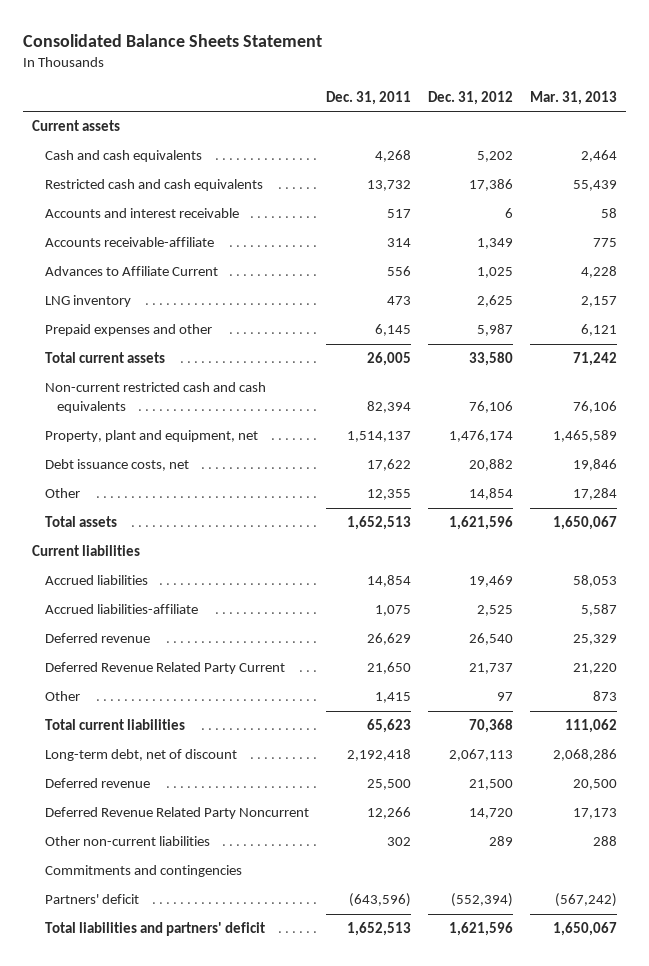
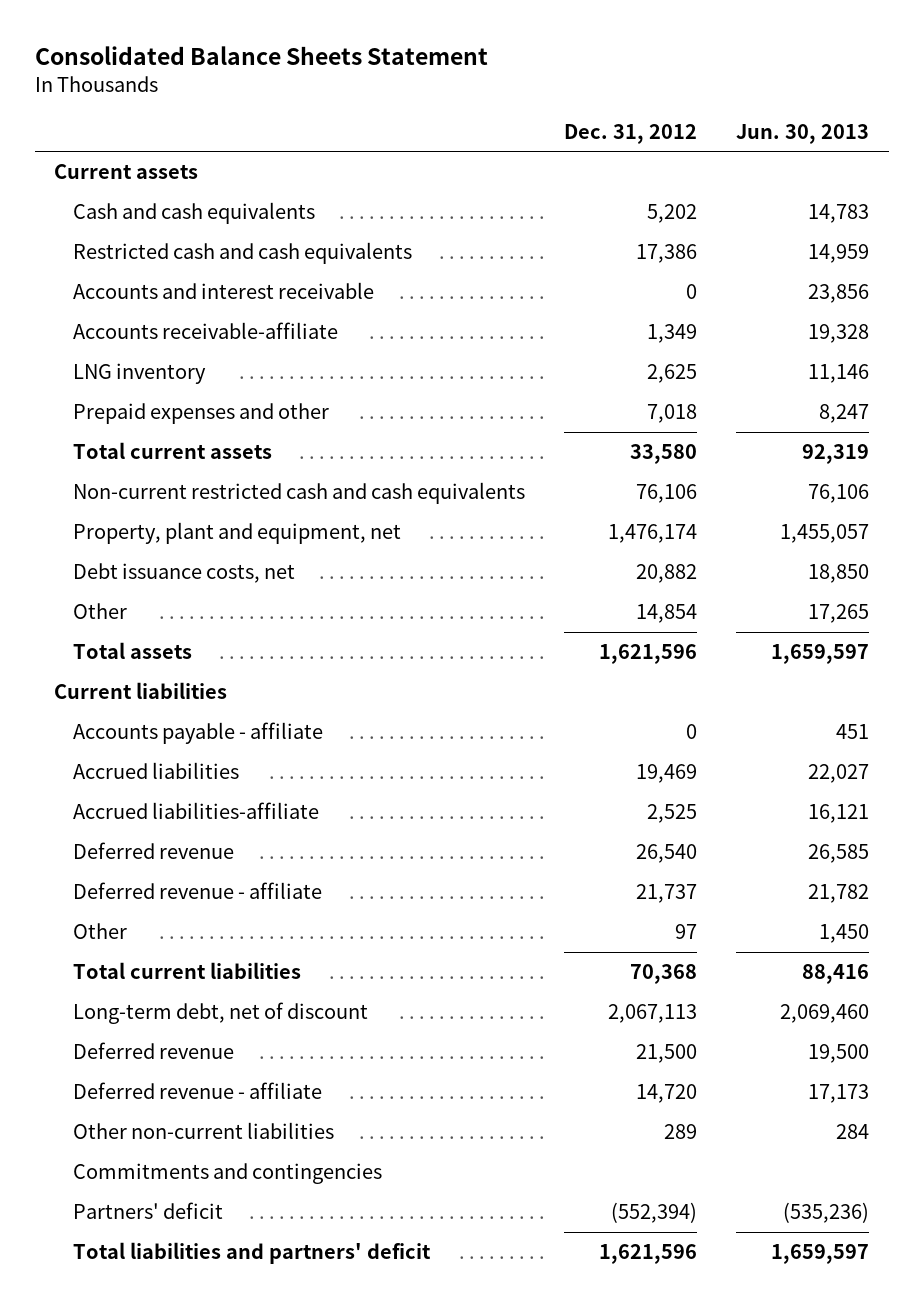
[325,90,411,105] Dec. 31, 2011 -> none
[530,90,618,105] Mar. 31, 2013 -> none
none -> [736,123,870,144] Jun. 30, 2013
[504,208,513,219] 6 -> [686,284,698,300] 0
[44,266,218,277] Advances to Affiliate Current -> none
[476,324,513,337] 5,987 -> [647,404,698,424] 7,018
none -> [73,722,324,745] Accounts payable - affiliate
[44,662,285,675] Deferred Revenue Related Party Current -> [73,882,323,900] Deferred revenue - affiliate
[44,807,309,820] Deferred Revenue Related Party Noncurrent -> [73,1082,323,1100] Deferred revenue - affiliate

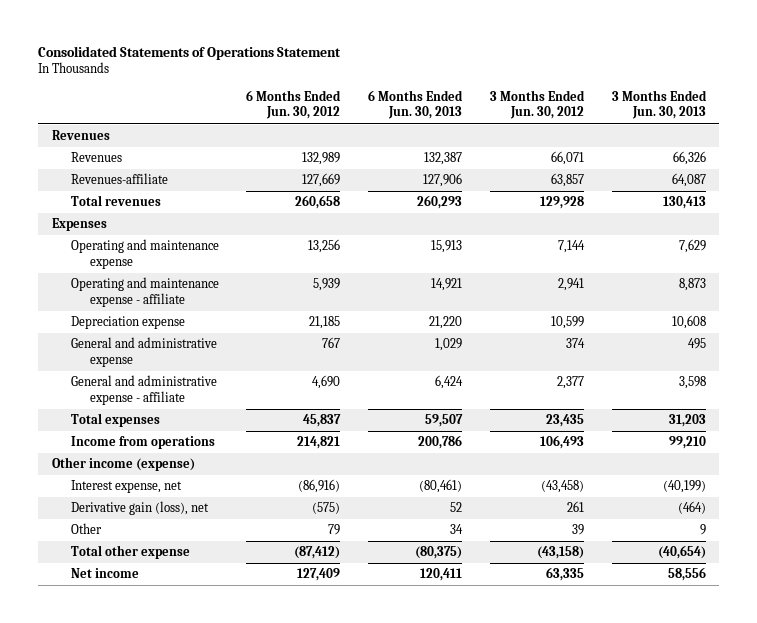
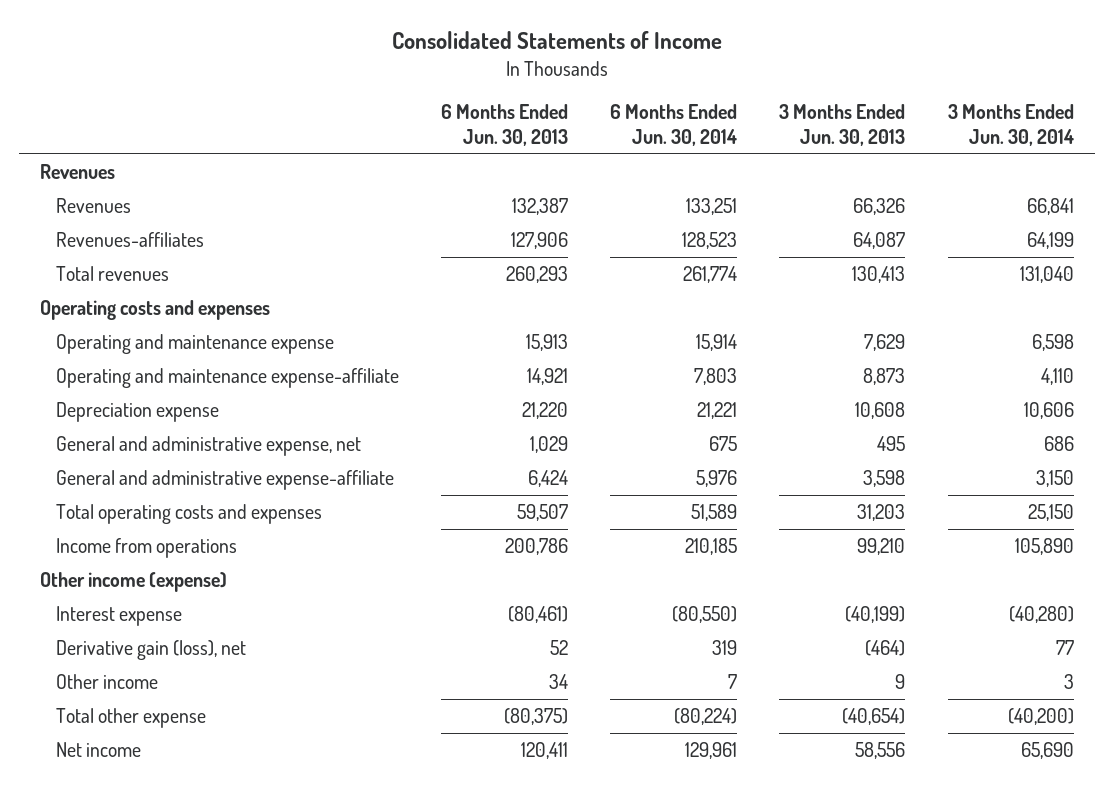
[37,45,341,60] Consolidated Statements of Operations Statement -> [391,31,722,50] Consolidated Statements of Income
[246,90,342,120] 6 Months Ended Jun. 30, 2012 -> none
[489,90,585,120] 3 Months Ended Jun. 30, 2012 -> none
none -> [610,104,738,147] 6 Months Ended Jun. 30, 2014
none -> [947,104,1074,147] 3 Months Ended Jun. 30, 2014
[70,173,168,185] Revenues-affiliate -> [55,232,204,248] Revenues-affiliates
[51,218,107,232] Expenses -> [39,300,270,321] Operating costs and expenses
[70,277,219,307] Operating and maintenance expense - affiliate -> [55,368,399,389] Operating and maintenance expense-affiliate
[70,337,217,367] General and administrative expense -> [55,436,361,457] General and administrative expense, net
[70,375,217,405] General and administrative expense - affiliate -> [55,470,394,491] General and administrative expense-affiliate
[70,413,160,428] Total expenses -> [55,504,322,525] Total operating costs and expenses
[70,480,182,494] Interest expense, net -> [55,606,182,627] Interest expense
[70,523,102,535] Other -> [55,674,158,690] Other income

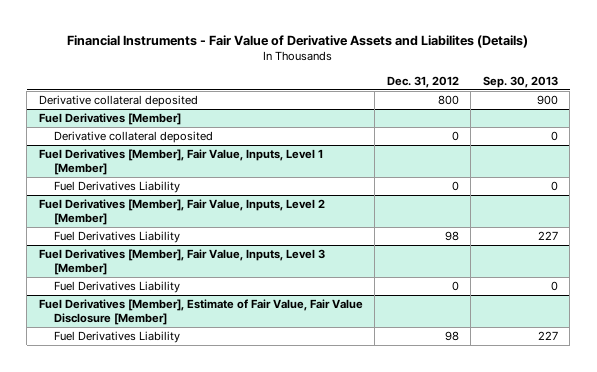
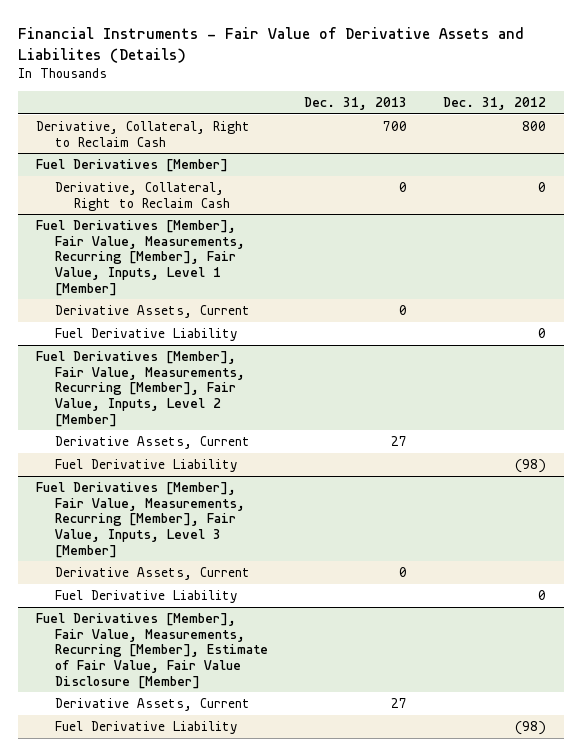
[482,75,558,88] Sep. 30, 2013 -> none
none -> [304,97,408,111] Dec. 31, 2013
[38,95,198,108] Derivative collateral deposited -> [35,121,250,147] Derivative, Collateral, Right to Reclaim Cash
[53,131,213,144] Derivative collateral deposited -> [54,182,230,211] Derivative, Collateral, Right to Reclaim Cash
[38,149,323,175] Fuel Derivatives [Member], Fair Value, Inputs, Level 1 [Member] -> [35,220,245,296] Fuel Derivatives [Member], Fair Value, Measurements, Recurring [Member], Fair Value, Inputs, Level 1 [Member]
none -> [54,305,250,319] Derivative Assets, Current
[53,181,180,194] Fuel Derivatives Liability -> [54,328,238,342] Fuel Derivative Liability
[38,199,325,225] Fuel Derivatives [Member], Fair Value, Inputs, Level 2 [Member] -> [35,351,245,427] Fuel Derivatives [Member], Fair Value, Measurements, Recurring [Member], Fair Value, Inputs, Level 2 [Member]
none -> [54,436,250,450] Derivative Assets, Current
[53,231,180,244] Fuel Derivatives Liability -> [54,459,238,473] Fuel Derivative Liability
[444,231,459,242] 98 -> [515,459,547,474] (98)
[38,249,325,275] Fuel Derivatives [Member], Fair Value, Inputs, Level 3 [Member] -> [35,482,245,558] Fuel Derivatives [Member], Fair Value, Measurements, Recurring [Member], Fair Value, Inputs, Level 3 [Member]
none -> [54,567,250,581] Derivative Assets, Current
[53,281,180,294] Fuel Derivatives Liability -> [54,590,238,604] Fuel Derivative Liability
[38,299,363,325] Fuel Derivatives [Member], Estimate of Fair Value, Fair Value Disclosure [Member] -> [35,613,268,689] Fuel Derivatives [Member], Fair Value, Measurements, Recurring [Member], Estimate of Fair Value, Fair Value Disclosure [Member]
none -> [54,698,250,712] Derivative Assets, Current
[53,331,180,344] Fuel Derivatives Liability -> [54,721,238,735] Fuel Derivative Liability
[444,331,459,342] 98 -> [515,721,547,736] (98)

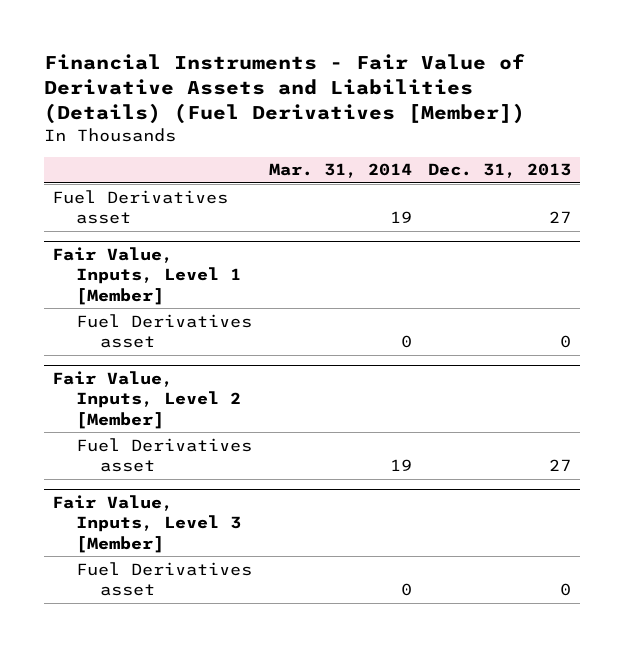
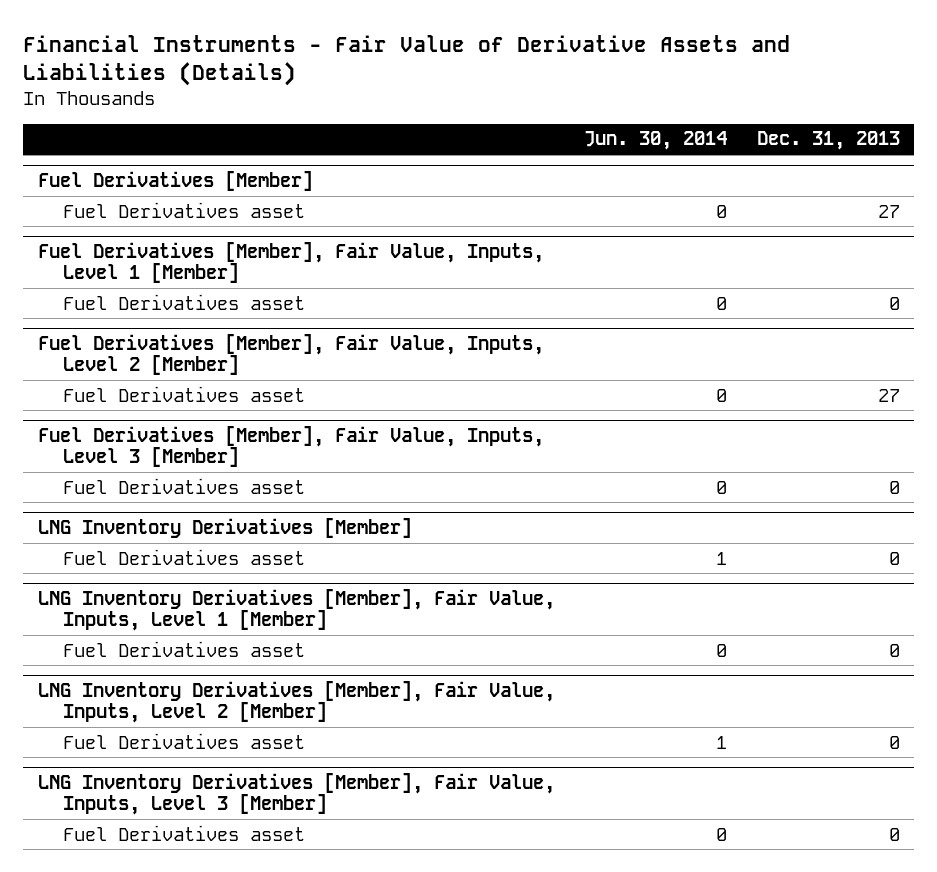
[43,53,525,124] Financial Instruments - Fair Value of Derivative Assets and Liabilities (Details) (Fuel Derivatives [Member]) -> [22,34,790,87] Financial Instruments - Fair Value of Derivative Assets and Liabilities (Details)
[268,163,412,179] Mar. 31, 2014 -> none
none -> [584,131,728,151] Jun. 30, 2014
none -> [37,171,313,192] Fuel Derivatives [Member]
[51,246,241,305] Fair Value, Inputs, Level 1 [Member] -> [37,242,544,284] Fuel Derivatives [Member], Fair Value, Inputs, Level 1 [Member]
[51,370,241,429] Fair Value, Inputs, Level 2 [Member] -> [37,334,544,376] Fuel Derivatives [Member], Fair Value, Inputs, Level 2 [Member]
[51,494,241,553] Fair Value, Inputs, Level 3 [Member] -> [37,426,544,468] Fuel Derivatives [Member], Fair Value, Inputs, Level 3 [Member]
none -> [37,518,412,539] LNG Inventory Derivatives [Member]
none -> [63,548,306,565] Fuel Derivatives asset
none -> [37,589,555,632] LNG Inventory Derivatives [Member], Fair Value, Inputs, Level 1 [Member]
none -> [63,640,306,657] Fuel Derivatives asset
none -> [37,681,555,724] LNG Inventory Derivatives [Member], Fair Value, Inputs, Level 2 [Member]
none -> [63,732,306,749] Fuel Derivatives asset
none -> [37,773,555,816] LNG Inventory Derivatives [Member], Fair Value, Inputs, Level 3 [Member]
none -> [63,824,306,841] Fuel Derivatives asset

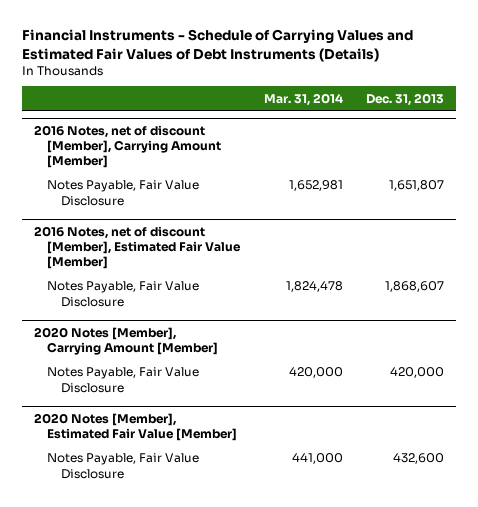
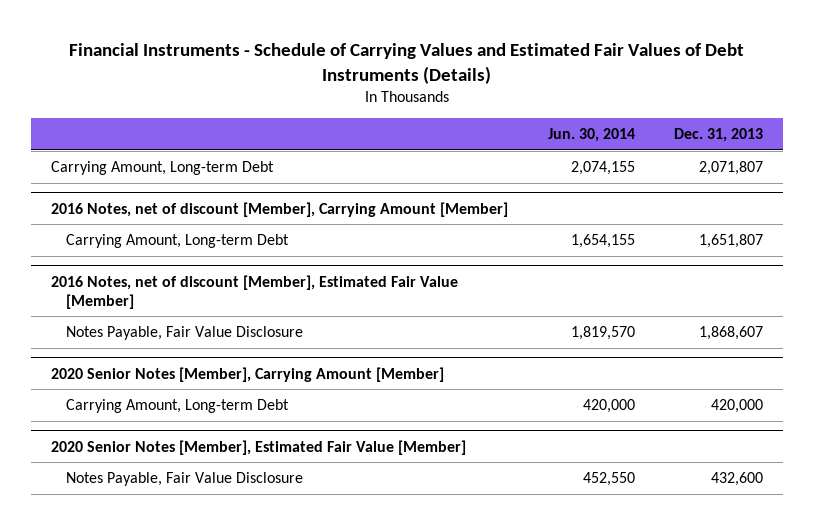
[263,92,343,106] Mar. 31, 2014 -> none
none -> [547,128,635,143] Jun. 30, 2014
none -> [50,161,274,176] Carrying Amount, Long-term Debt
[47,180,200,206] Notes Payable, Fair Value Disclosure -> [65,234,289,249] Carrying Amount, Long-term Debt
[47,367,200,393] Notes Payable, Fair Value Disclosure -> none
[33,326,219,356] 2020 Notes [Member], Carrying Amount [Member] -> [50,366,444,382] 2020 Senior Notes [Member], Carrying Amount [Member]
none -> [65,399,289,414] Carrying Amount, Long-term Debt
[33,412,238,442] 2020 Notes [Member], Estimated Fair Value [Member] -> [50,439,466,455] 2020 Senior Notes [Member], Estimated Fair Value [Member]

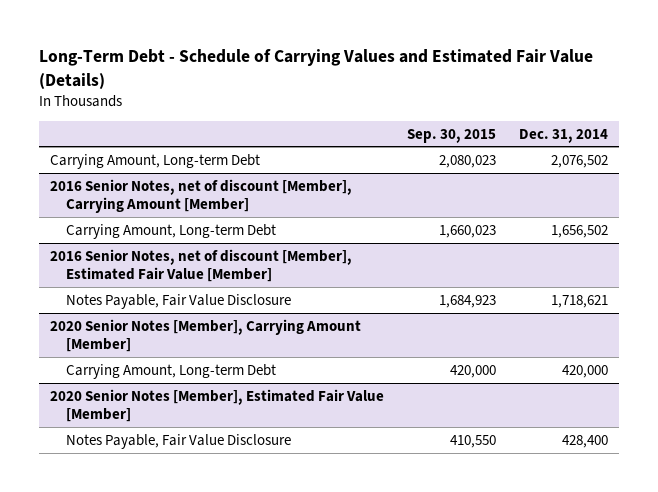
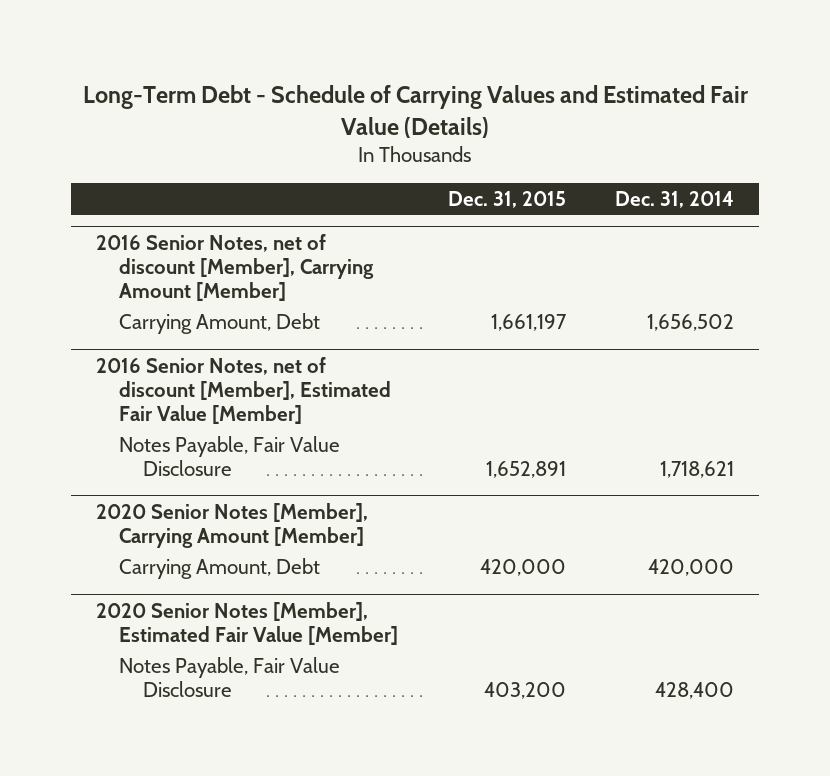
[407,128,497,143] Sep. 30, 2015 -> none
none -> [447,190,566,208] Dec. 31, 2015
[50,153,261,169] Carrying Amount, Long-term Debt -> none
[66,223,277,239] Carrying Amount, Long-term Debt -> [119,312,321,334] Carrying Amount, Debt
[66,363,277,379] Carrying Amount, Long-term Debt -> [119,557,321,579] Carrying Amount, Debt

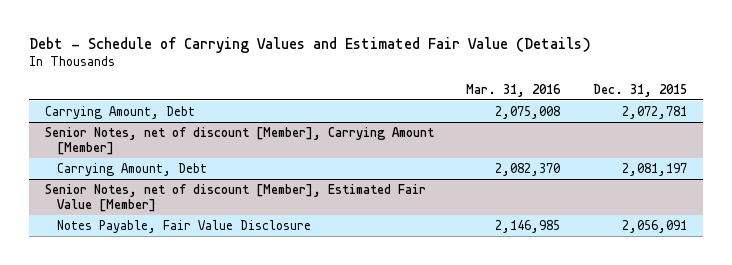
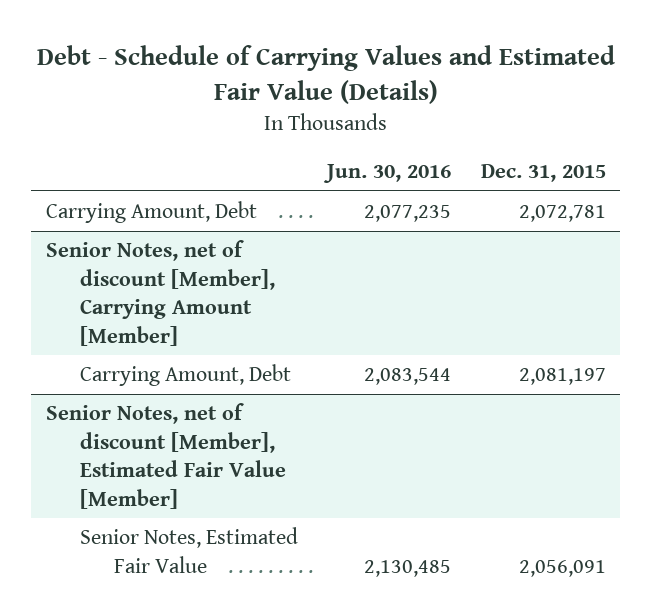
[466,83,562,97] Mar. 31, 2016 -> none
none -> [323,164,452,184] Jun. 30, 2016
[57,219,312,233] Notes Payable, Fair Value Disclosure -> [79,527,298,573] Senior Notes, Estimated Fair Value

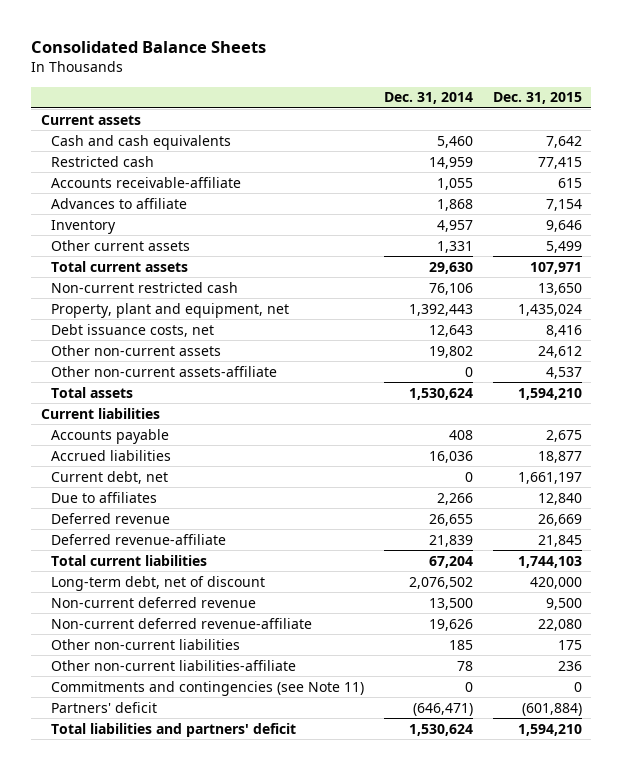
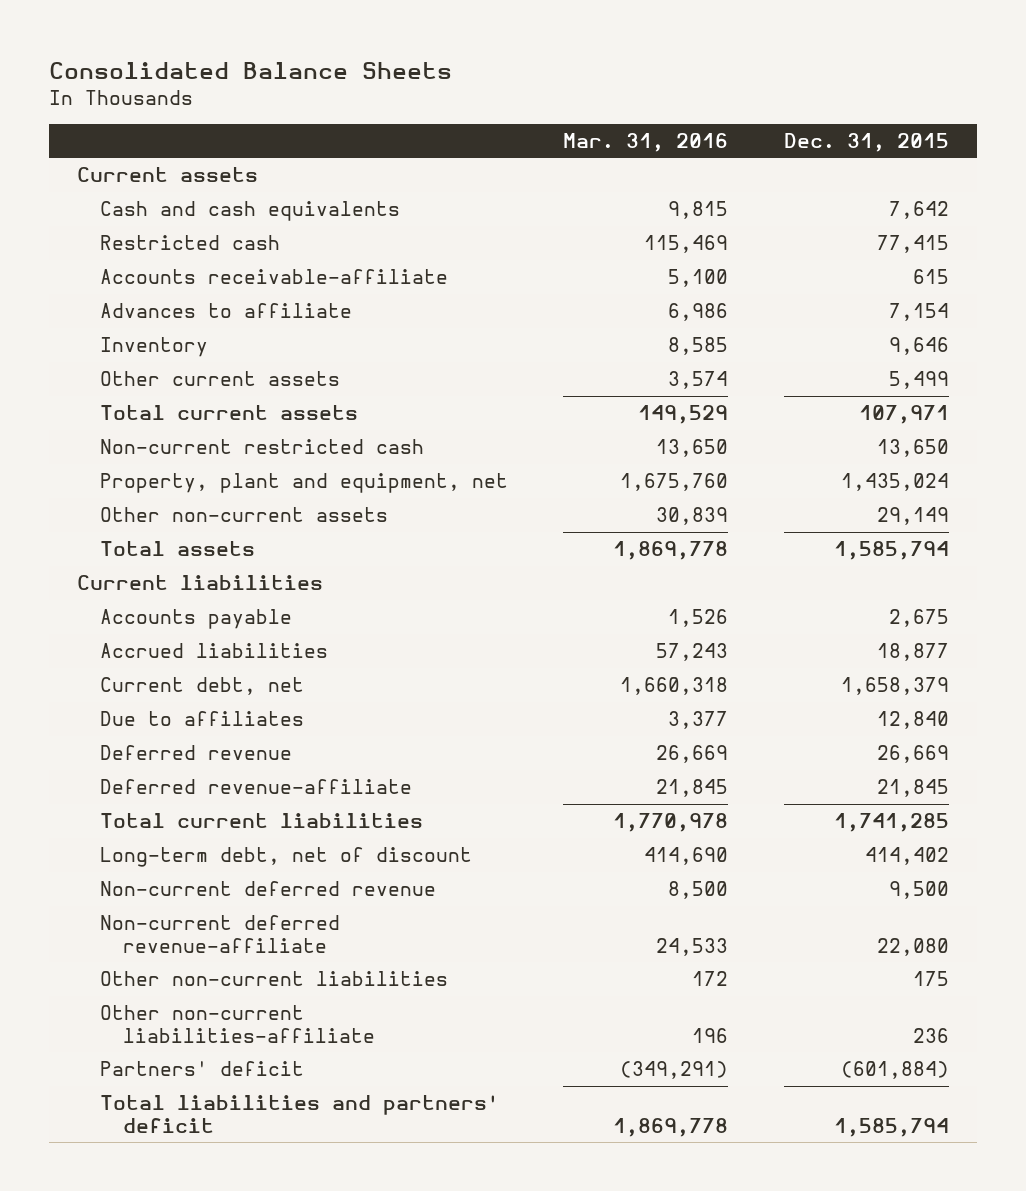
[383,92,473,105] Dec. 31, 2014 -> none
none -> [563,132,729,152] Mar. 31, 2016
[51,323,215,337] Debt issuance costs, net -> none
[51,365,278,377] Other non-current assets-affiliate -> none
[537,345,582,358] 24,612 -> [876,507,949,526] 29,149
[517,387,582,400] 1,594,210 -> [833,541,949,561] 1,585,794
[517,471,582,484] 1,661,197 -> [840,677,949,696] 1,658,379
[517,555,582,568] 1,744,103 -> [833,813,949,833] 1,741,285
[529,576,582,589] 420,000 -> [864,847,949,866] 414,402
[51,680,365,696] Commitments and contingencies (see Note 11) -> none
[517,723,582,736] 1,594,210 -> [833,1118,949,1138] 1,585,794

